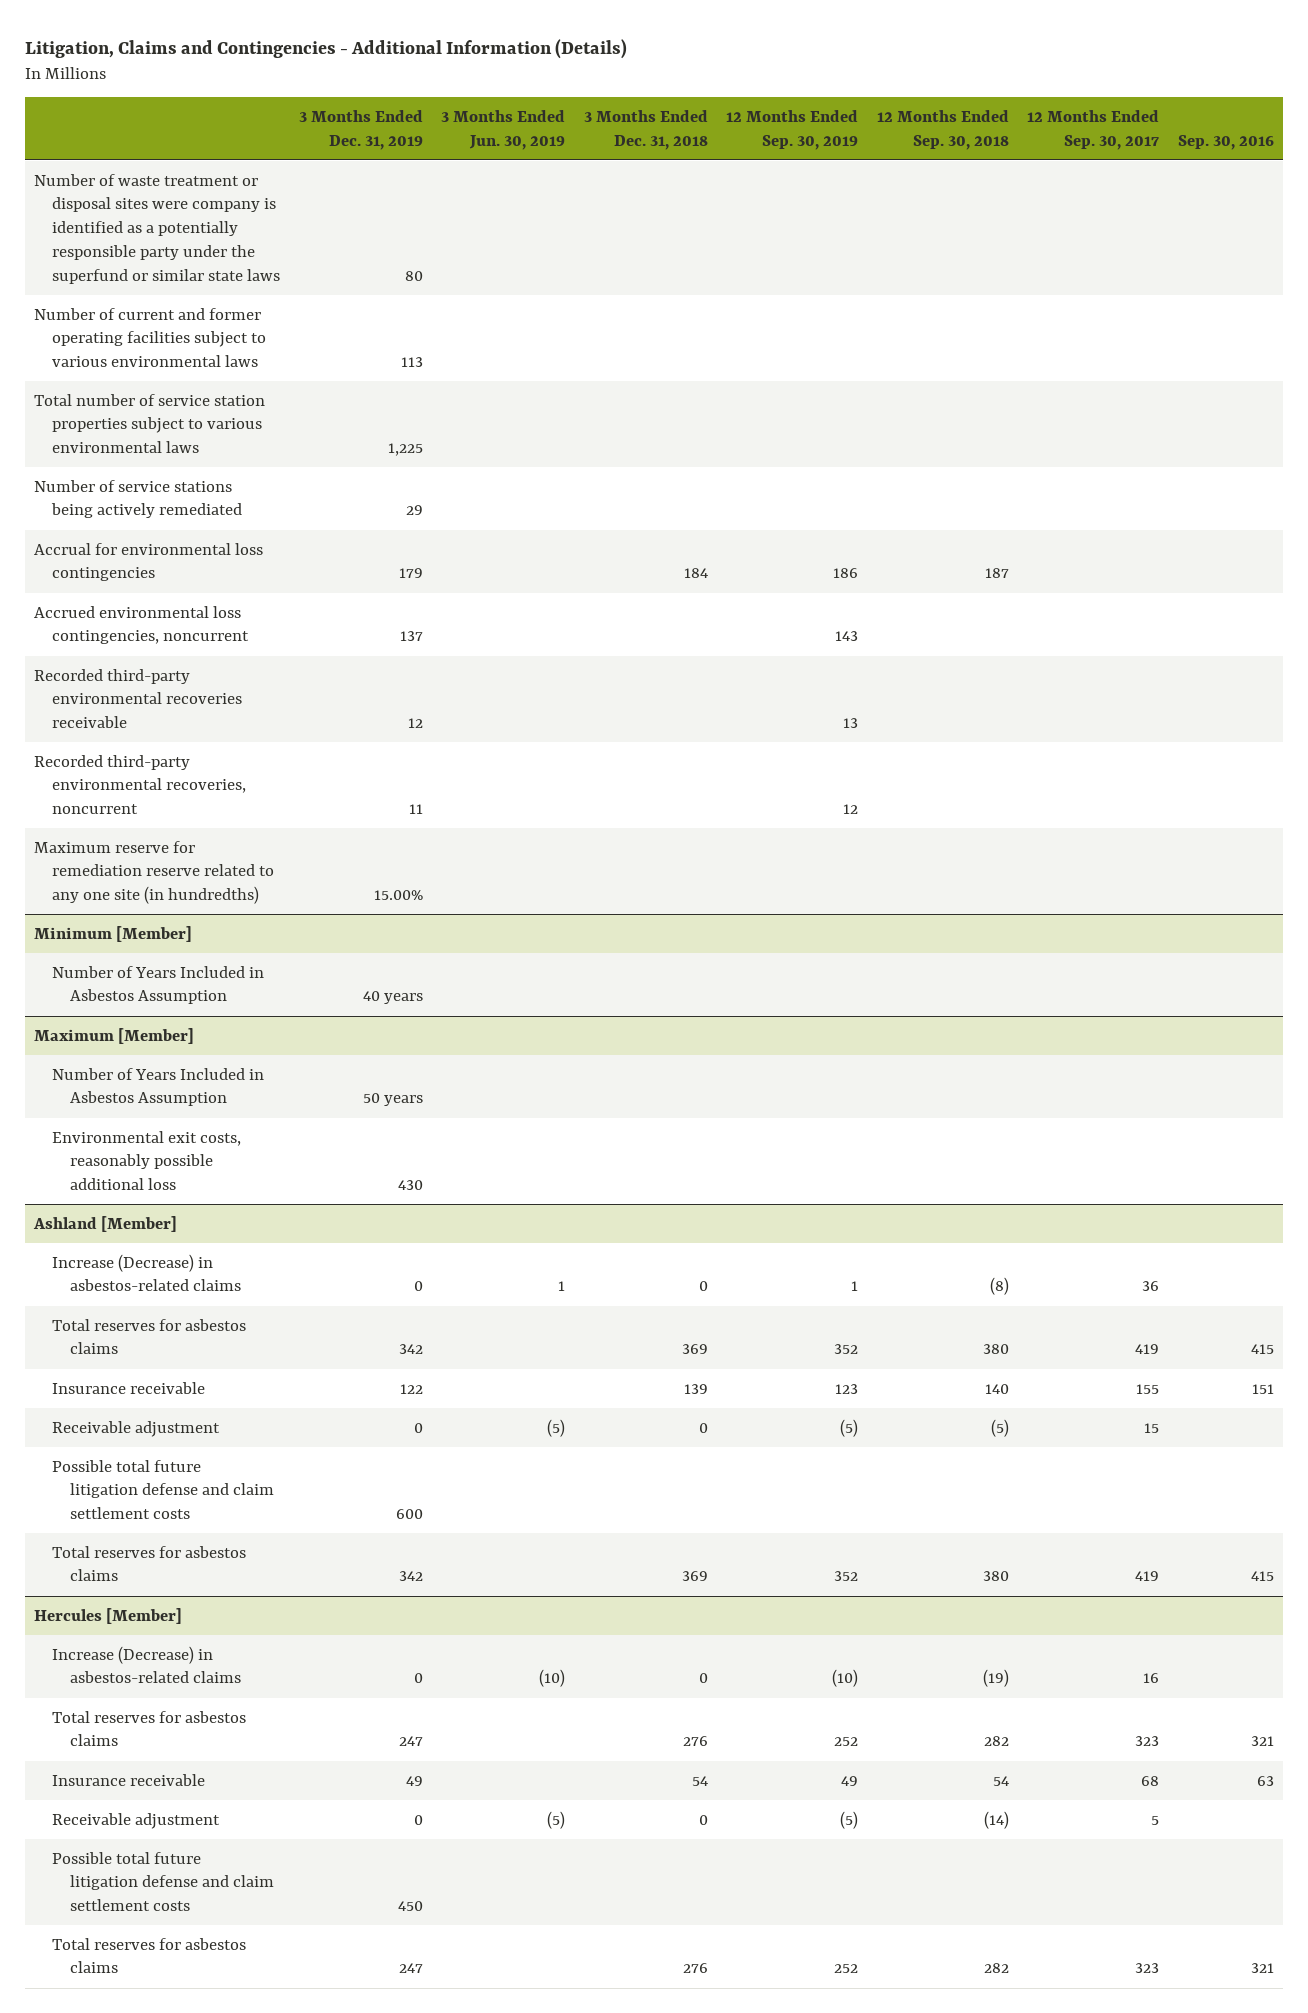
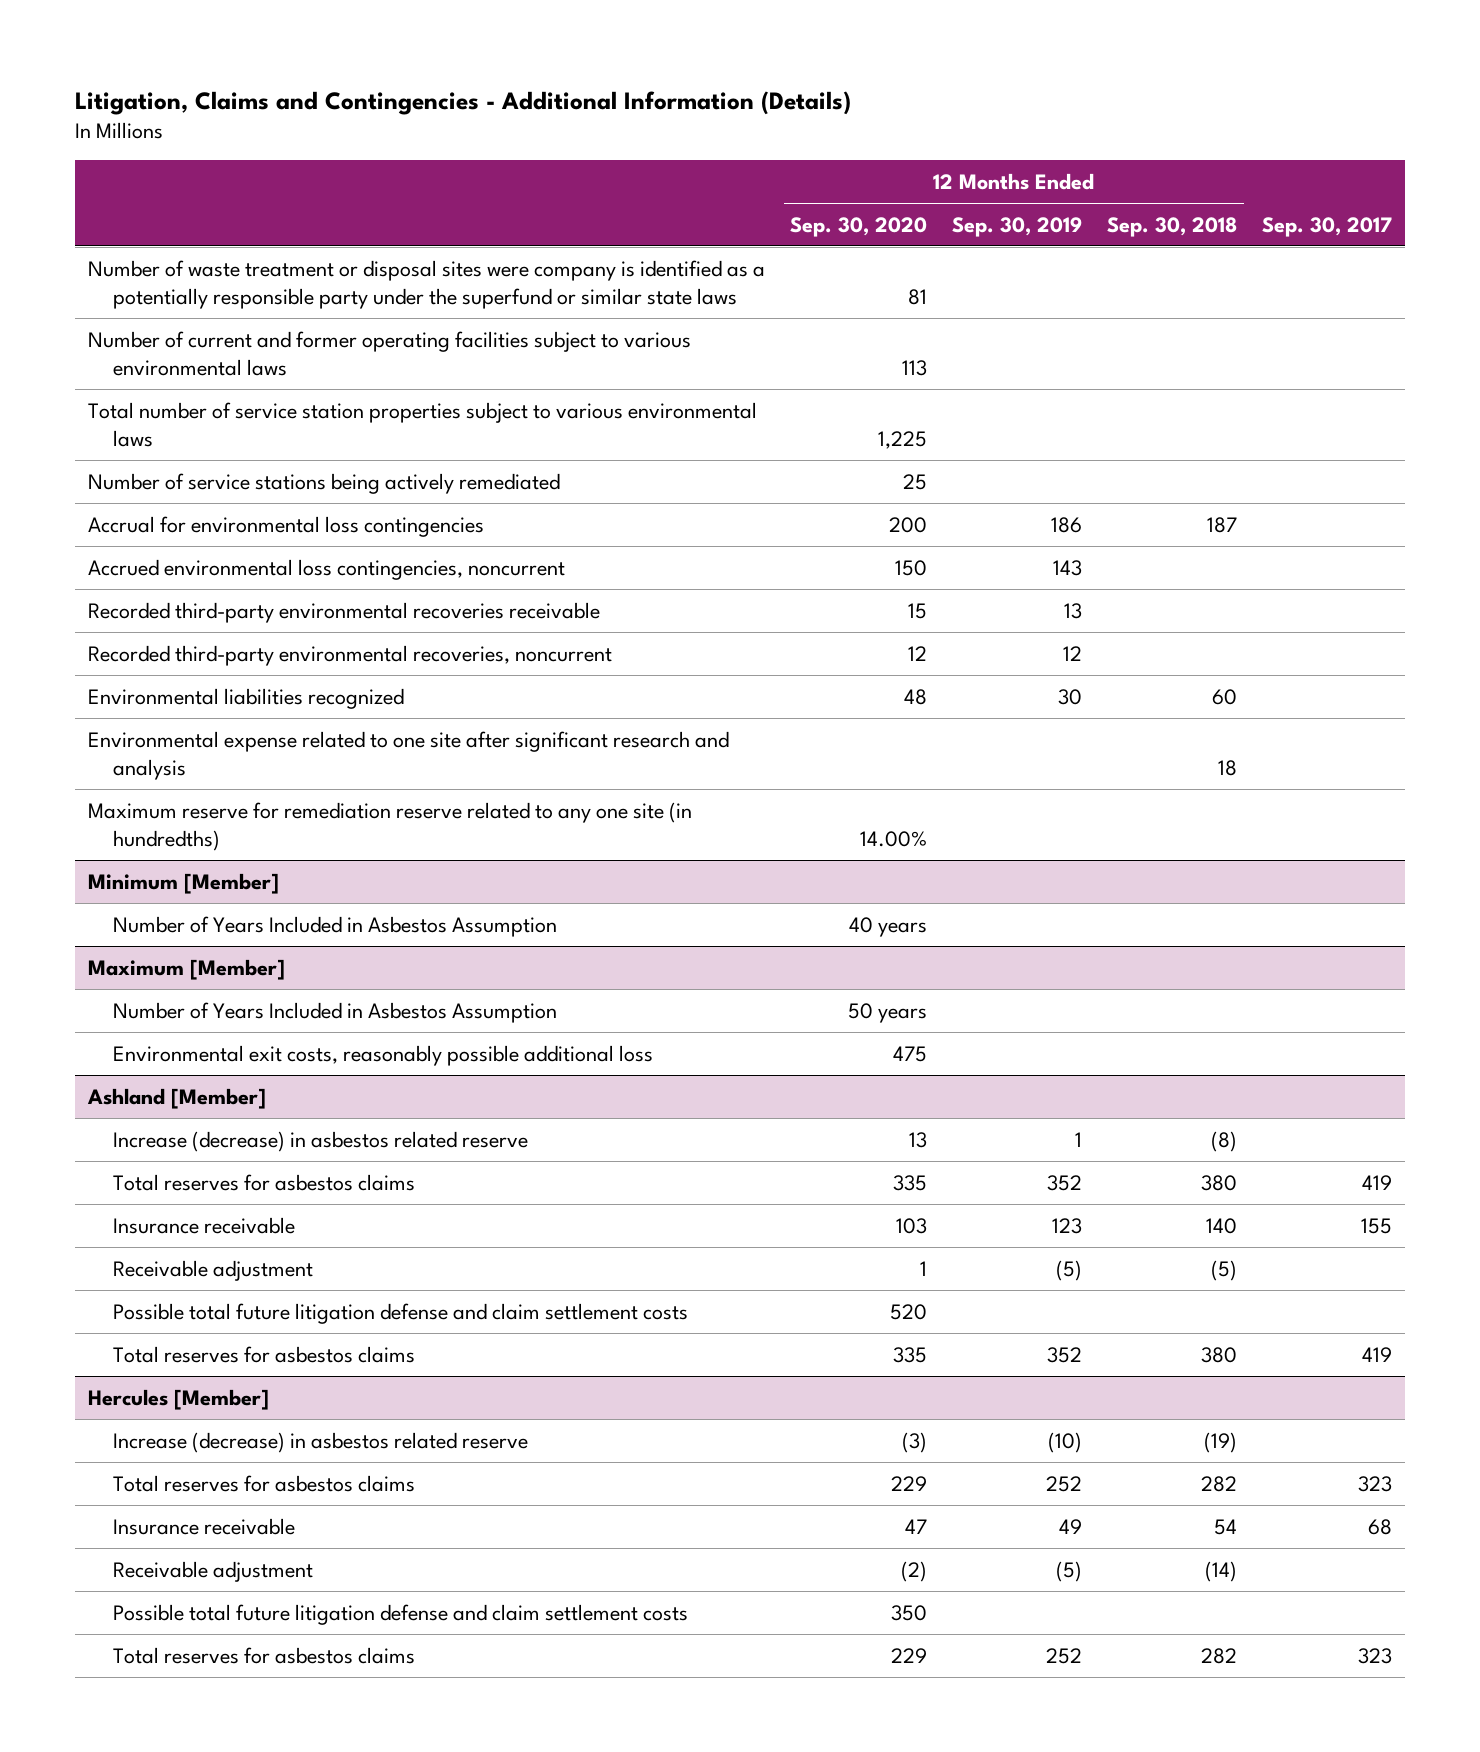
[298,109,423,150] 3 Months Ended Dec. 31, 2019 -> none
[441,109,566,150] 3 Months Ended Jun. 30, 2019 -> none
[583,109,708,150] 3 Months Ended Dec. 31, 2018 -> none
[1027,109,1160,150] 12 Months Ended Sep. 30, 2017 -> none
[1177,134,1274,150] Sep. 30, 2016 -> none
none -> [790,216,928,237] Sep. 30, 2020
none -> [1262,216,1393,237] Sep. 30, 2017
none -> [87,687,404,709] Environmental liabilities recognized
none -> [87,730,729,780] Environmental expense related to one site after significant research and analysis
[52,1253,241,1292] Increase (Decrease) in asbestos-related claims -> [112,1130,528,1152] Increase (decrease) in asbestos related reserve
[52,1645,241,1684] Increase (Decrease) in asbestos-related claims -> [112,1431,528,1453] Increase (decrease) in asbestos related reserve

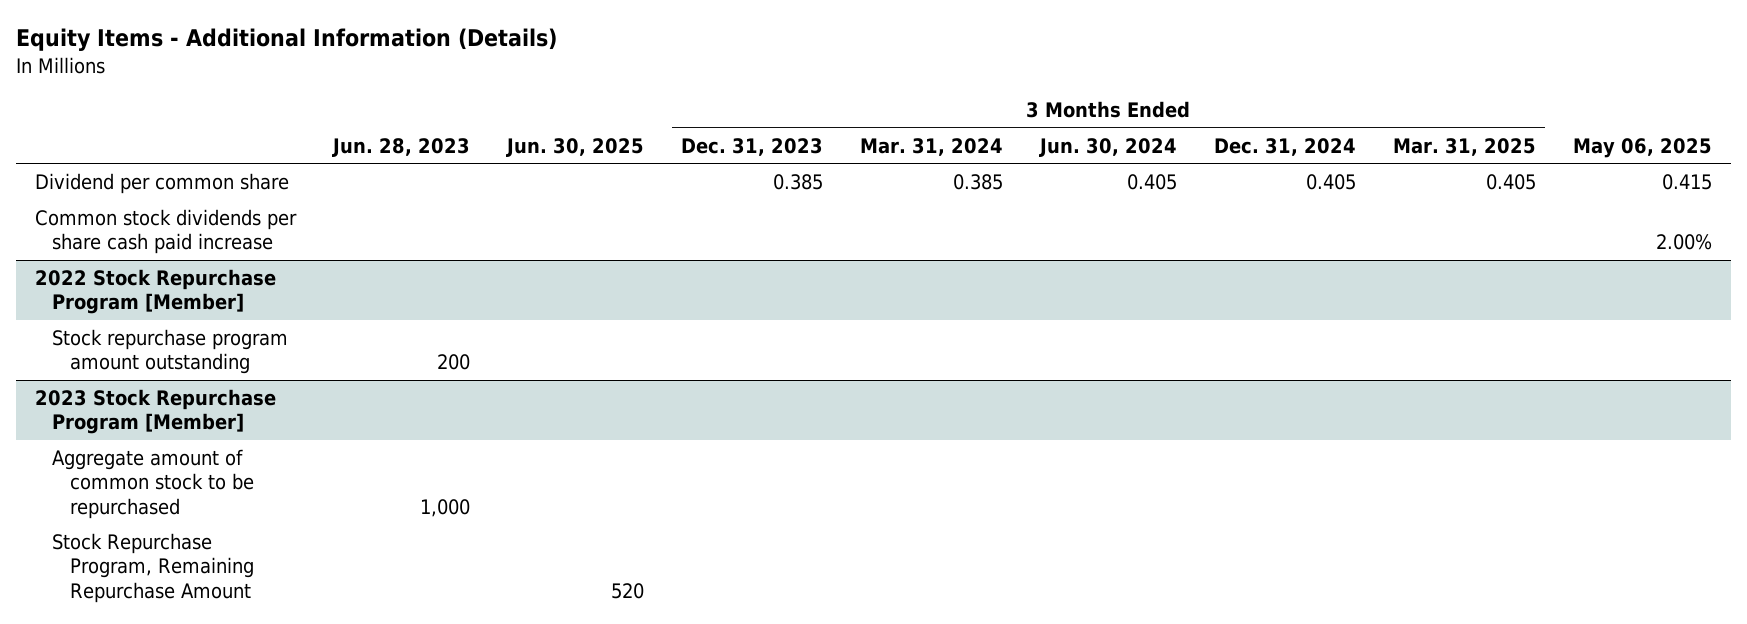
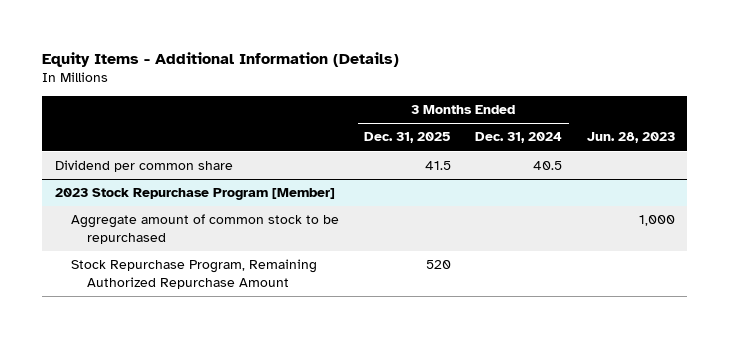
[505,137,644,157] Jun. 30, 2025 -> none
[680,137,823,156] Dec. 31, 2023 -> none
[859,137,1003,156] Mar. 31, 2024 -> none
[1038,137,1177,157] Jun. 30, 2024 -> none
[1393,137,1537,156] Mar. 31, 2025 -> none
[1573,137,1713,158] May 06, 2025 -> none
none -> [363,132,451,144] Dec. 31, 2025
[34,208,297,255] Common stock dividends per share cash paid increase -> none
[34,268,276,315] 2022 Stock Repurchase Program [Member] -> none
[52,328,289,375] Stock repurchase program amount outstanding -> none
[1306,173,1357,190] 0.405 -> [533,161,563,171] 40.5
[52,532,254,603] Stock Repurchase Program, Remaining Repurchase Amount -> [71,259,318,290] Stock Repurchase Program, Remaining Authorized Repurchase Amount

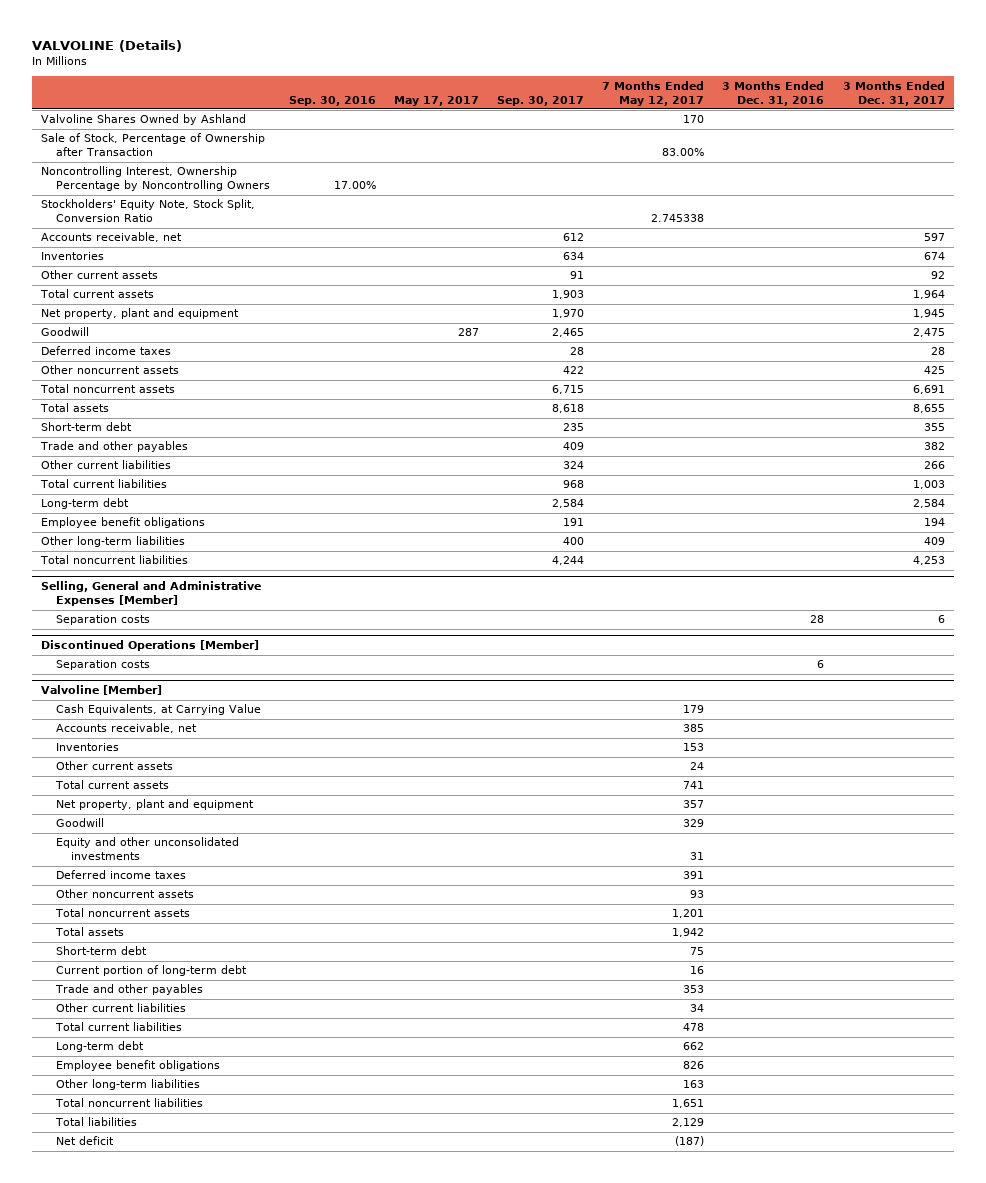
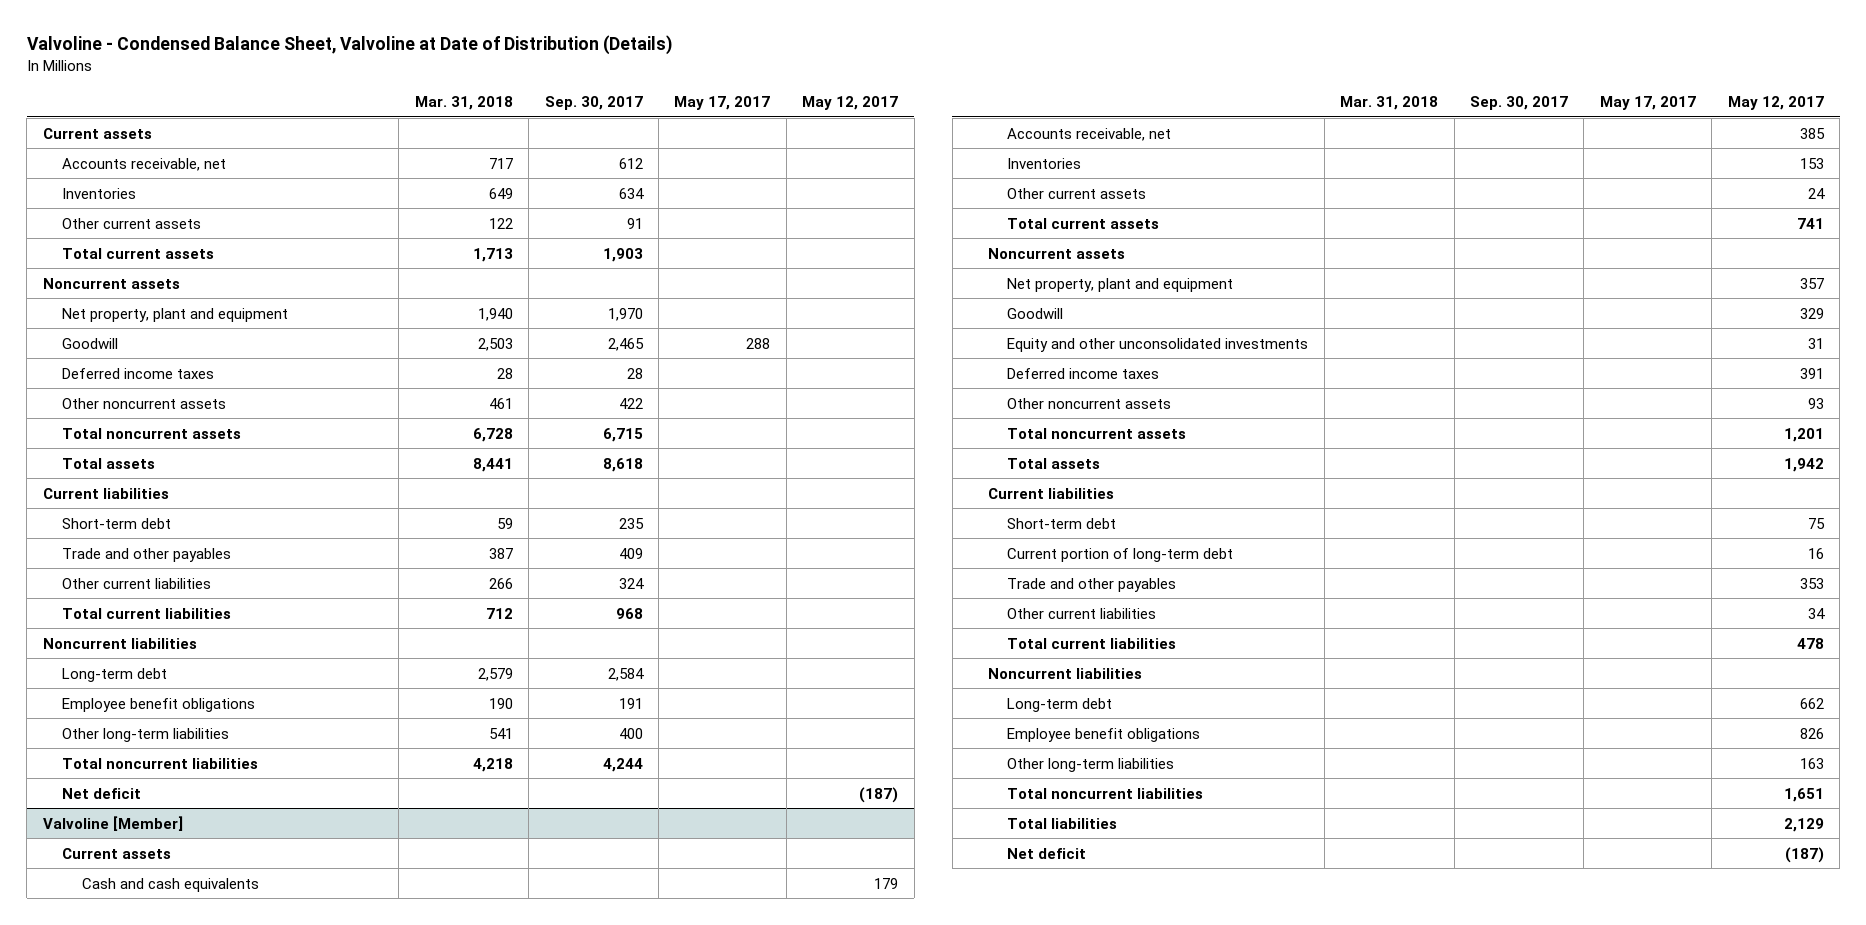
[32,39,183,52] VALVOLINE (Details) -> [26,35,672,56] Valvoline - Condensed Balance Sheet, Valvoline at Date of Distribution (Details)
[288,95,376,106] Sep. 30, 2016 -> none
[602,80,705,106] 7 Months Ended May 12, 2017 -> none
[722,80,825,106] 3 Months Ended Dec. 31, 2016 -> none
[842,80,945,106] 3 Months Ended Dec. 31, 2017 -> none
none -> [414,95,513,110] Mar. 31, 2018
none -> [802,95,899,110] May 12, 2017
[41,114,247,126] Valvoline Shares Owned by Ashland -> none
[41,133,266,157] Sale of Stock, Percentage of Ownership after Transaction -> none
[41,166,271,192] Noncontrolling Interest, Ownership Percentage by Noncontrolling Owners -> none
[41,199,256,223] Stockholders' Equity Note, Stock Split, Conversion Ratio -> none
none -> [42,127,152,139] Current assets
none -> [42,277,180,289] Noncurrent assets
[457,328,479,337] 287 -> [746,337,771,349] 288
none -> [42,487,169,499] Current liabilities
none -> [42,637,197,649] Noncurrent liabilities
[41,581,262,607] Selling, General and Administrative Expenses [Member] -> none
[56,615,151,626] Separation costs -> none
[41,640,260,652] Discontinued Operations [Member] -> none
[56,660,151,671] Separation costs -> none
none -> [62,787,142,799] Net deficit
none -> [62,847,172,859] Current assets
[56,704,262,716] Cash Equivalents, at Carrying Value -> [82,877,260,892] Cash and cash equivalents
none -> [987,247,1125,259] Noncurrent assets
none -> [987,487,1114,499] Current liabilities
none -> [987,667,1142,679] Noncurrent liabilities

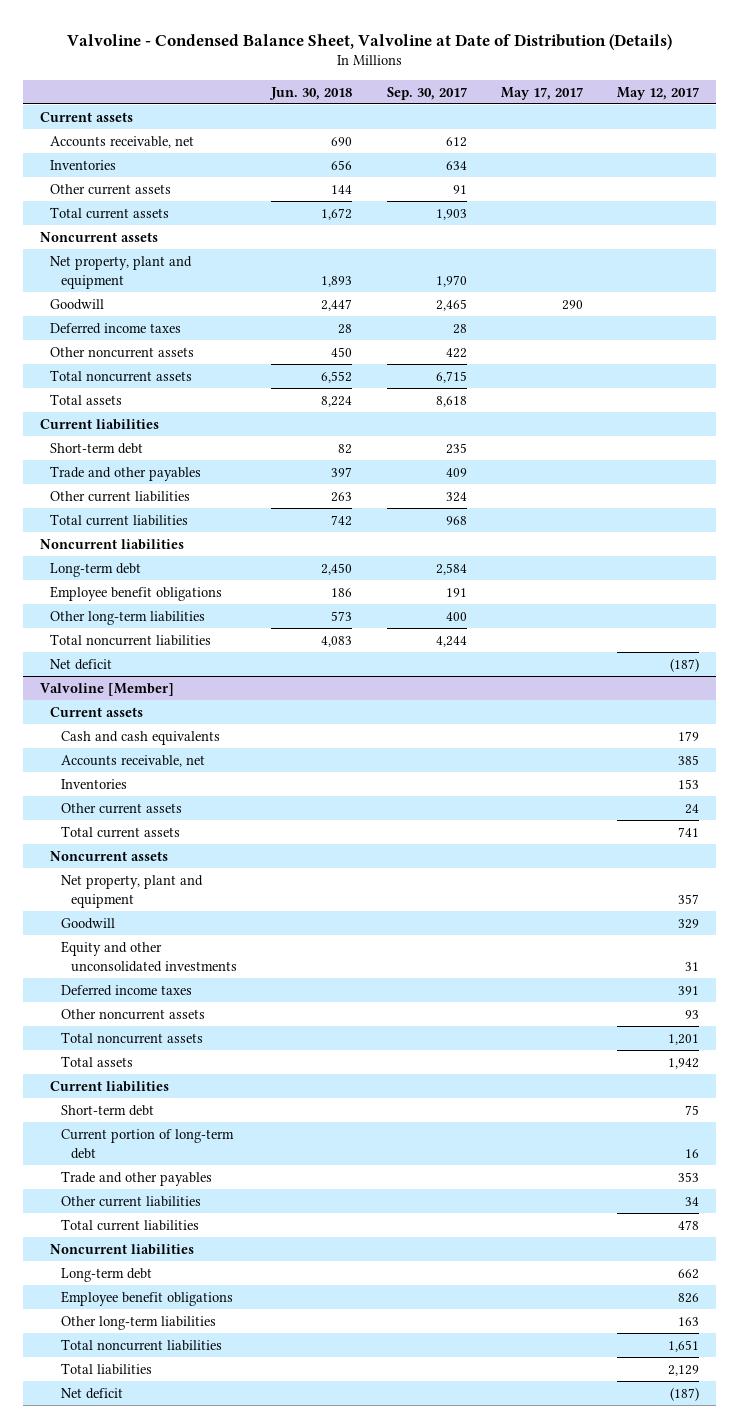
[414,95,513,110] Mar. 31, 2018 -> none
none -> [269,86,353,100] Jun. 30, 2018
[746,337,771,349] 288 -> [561,299,583,310] 290

